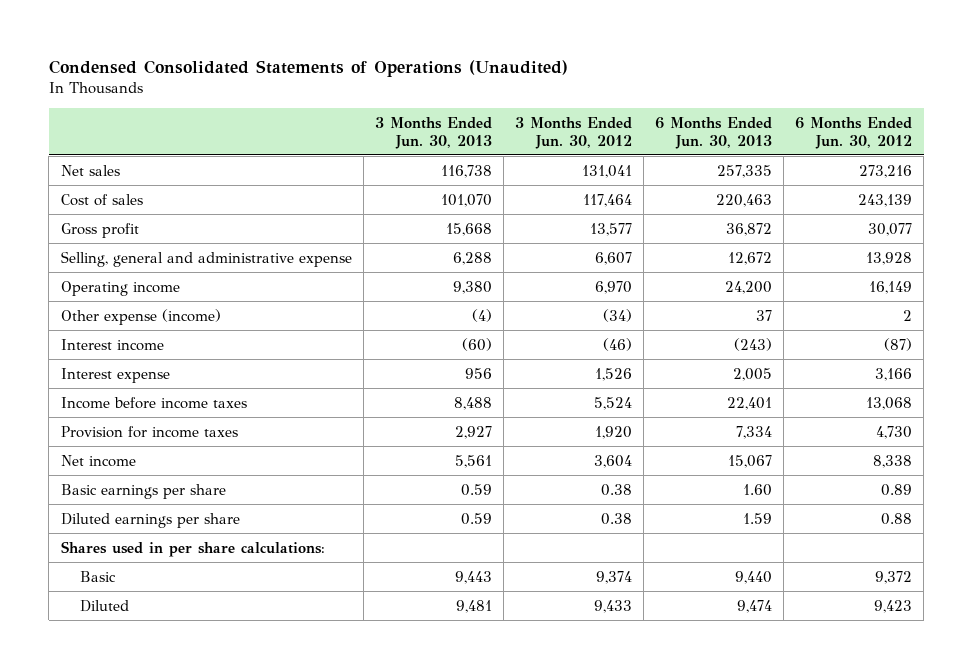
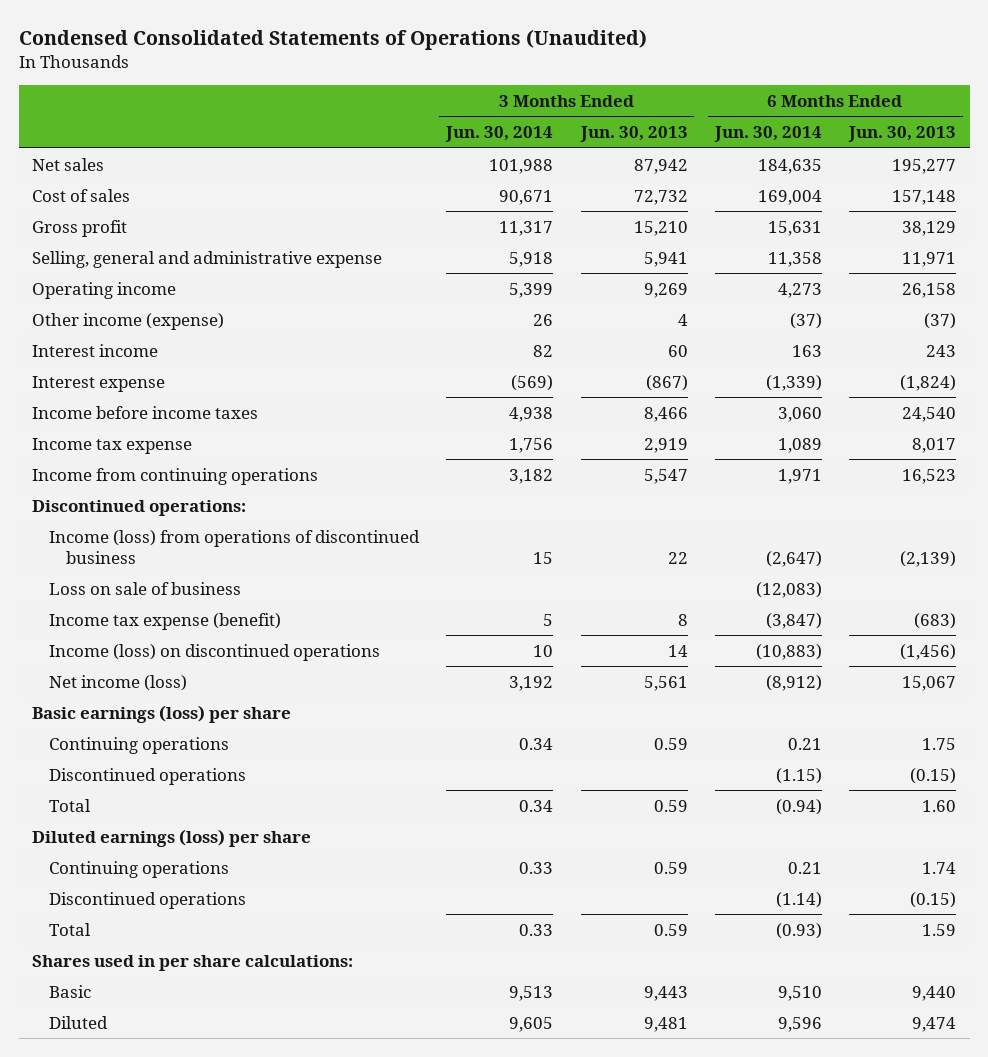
[514,116,632,149] 3 Months Ended Jun. 30, 2012 -> none
[795,116,913,149] 6 Months Ended Jun. 30, 2012 -> none
none -> [445,126,554,143] Jun. 30, 2014
none -> [713,126,822,143] Jun. 30, 2014
[440,164,492,178] 116,738 -> [633,158,688,174] 87,942
[716,164,772,178] 257,335 -> [892,158,957,174] 195,277
[440,193,492,207] 101,070 -> [633,189,688,205] 72,732
[715,193,772,207] 220,463 -> [892,189,957,205] 157,148
[445,222,492,236] 15,668 -> [633,220,688,236] 15,210
[725,222,772,236] 36,872 -> [902,220,957,236] 38,129
[452,251,492,265] 6,288 -> [643,251,688,267] 5,941
[727,251,772,265] 12,672 -> [902,251,957,267] 11,971
[452,280,492,294] 9,380 -> [643,282,688,298] 9,269
[724,280,772,294] 24,200 -> [902,282,957,298] 26,158
[60,308,221,325] Other expense (income) -> [32,312,225,330] Other income (expense)
[471,308,492,322] (4) -> [677,313,688,326] 4
[755,309,772,321] 37 -> [924,312,957,329] (37)
[461,337,492,351] (60) -> [667,344,688,357] 60
[733,337,772,351] (243) -> [926,344,957,357] 243
[464,367,492,379] 956 -> [645,374,688,391] (867)
[732,367,772,381] 2,005 -> [900,374,957,391] (1,824)
[453,396,492,410] 8,488 -> [643,406,688,422] 8,466
[726,396,772,410] 22,401 -> [902,406,957,422] 24,540
[60,425,238,438] Provision for income taxes -> [32,437,193,454] Income tax expense
[454,425,492,439] 2,927 -> [643,437,688,453] 2,919
[735,425,772,439] 7,334 -> [912,437,957,453] 8,017
none -> [32,467,319,485] Income from continuing operations
none -> [32,499,247,516] Discontinued operations:
none -> [49,529,421,564] Income (loss) from operations of discontinued business
none -> [49,581,242,595] Loss on sale of business
none -> [49,612,282,630] Income tax expense (benefit)
none -> [49,643,381,661] Income (loss) on discontinued operations
[60,454,136,467] Net income -> [49,674,188,691] Net income (loss)
none -> [32,704,292,723] Basic earnings (loss) per share
none -> [49,736,230,754] Continuing operations
none -> [49,767,247,785] Discontinued operations
[60,483,226,499] Basic earnings per share -> [49,798,92,812] Total
none -> [32,828,312,847] Diluted earnings (loss) per share
none -> [49,860,230,878] Continuing operations
none -> [49,891,247,909] Discontinued operations
[60,512,240,528] Diluted earnings per share -> [49,922,92,936] Total

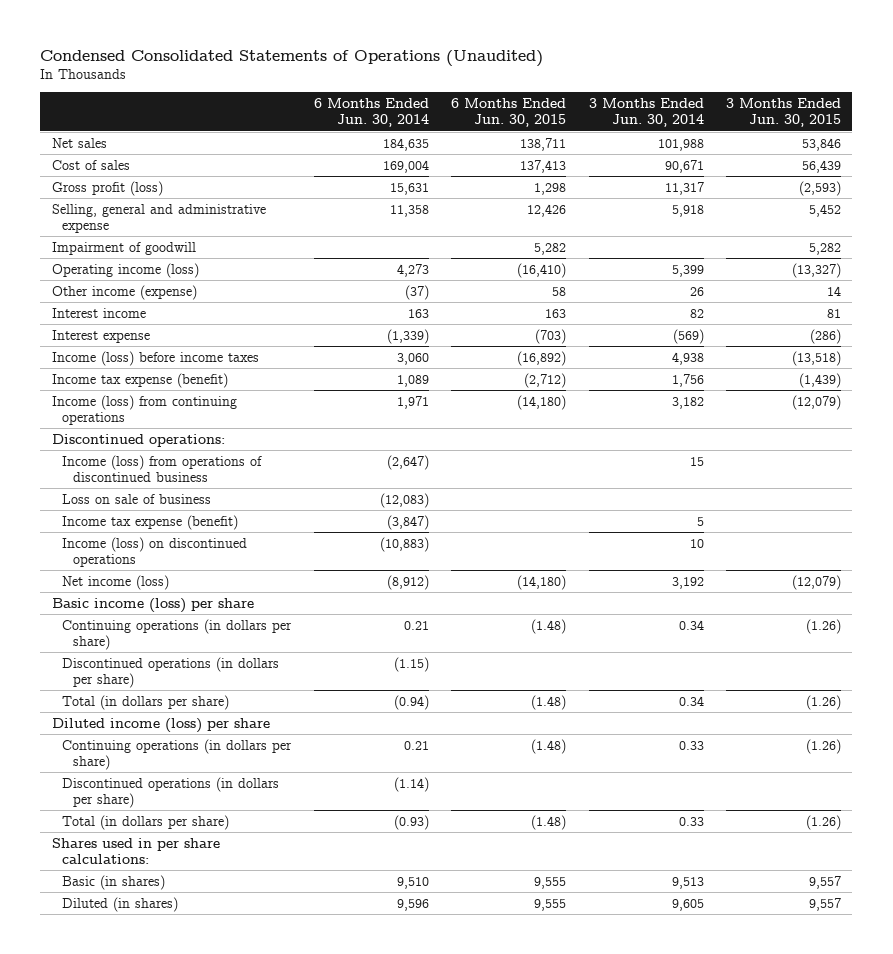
[579,126,688,143] Jun. 30, 2013 -> none
[848,126,957,143] Jun. 30, 2013 -> none
none -> [451,97,567,128] 6 Months Ended Jun. 30, 2015
none -> [725,97,841,128] 3 Months Ended Jun. 30, 2015
[32,219,128,237] Gross profit -> [51,180,163,196] Gross profit (loss)
none -> [51,241,196,255] Impairment of goodwill
[32,281,177,299] Operating income -> [51,262,199,278] Operating income (loss)
[32,405,259,419] Income before income taxes -> [51,350,259,366] Income (loss) before income taxes
[32,437,193,454] Income tax expense -> [51,372,228,388] Income tax expense (benefit)
[32,467,319,485] Income from continuing operations -> [51,394,237,426] Income (loss) from continuing operations
[32,704,292,723] Basic earnings (loss) per share -> [51,597,254,613] Basic income (loss) per share
[49,736,230,754] Continuing operations -> [62,618,293,651] Continuing operations (in dollars per share)
[49,767,247,785] Discontinued operations -> [62,656,280,689] Discontinued operations (in dollars per share)
[49,798,92,812] Total -> [62,694,230,710] Total (in dollars per share)
[32,828,312,847] Diluted earnings (loss) per share -> [51,717,270,733] Diluted income (loss) per share
[49,860,230,878] Continuing operations -> [62,738,293,771] Continuing operations (in dollars per share)
[49,891,247,909] Discontinued operations -> [62,776,280,809] Discontinued operations (in dollars per share)
[49,922,92,936] Total -> [62,814,230,830] Total (in dollars per share)
[49,984,92,998] Basic -> [62,874,166,890] Basic (in shares)
[49,1015,109,1029] Diluted -> [62,896,179,912] Diluted (in shares)

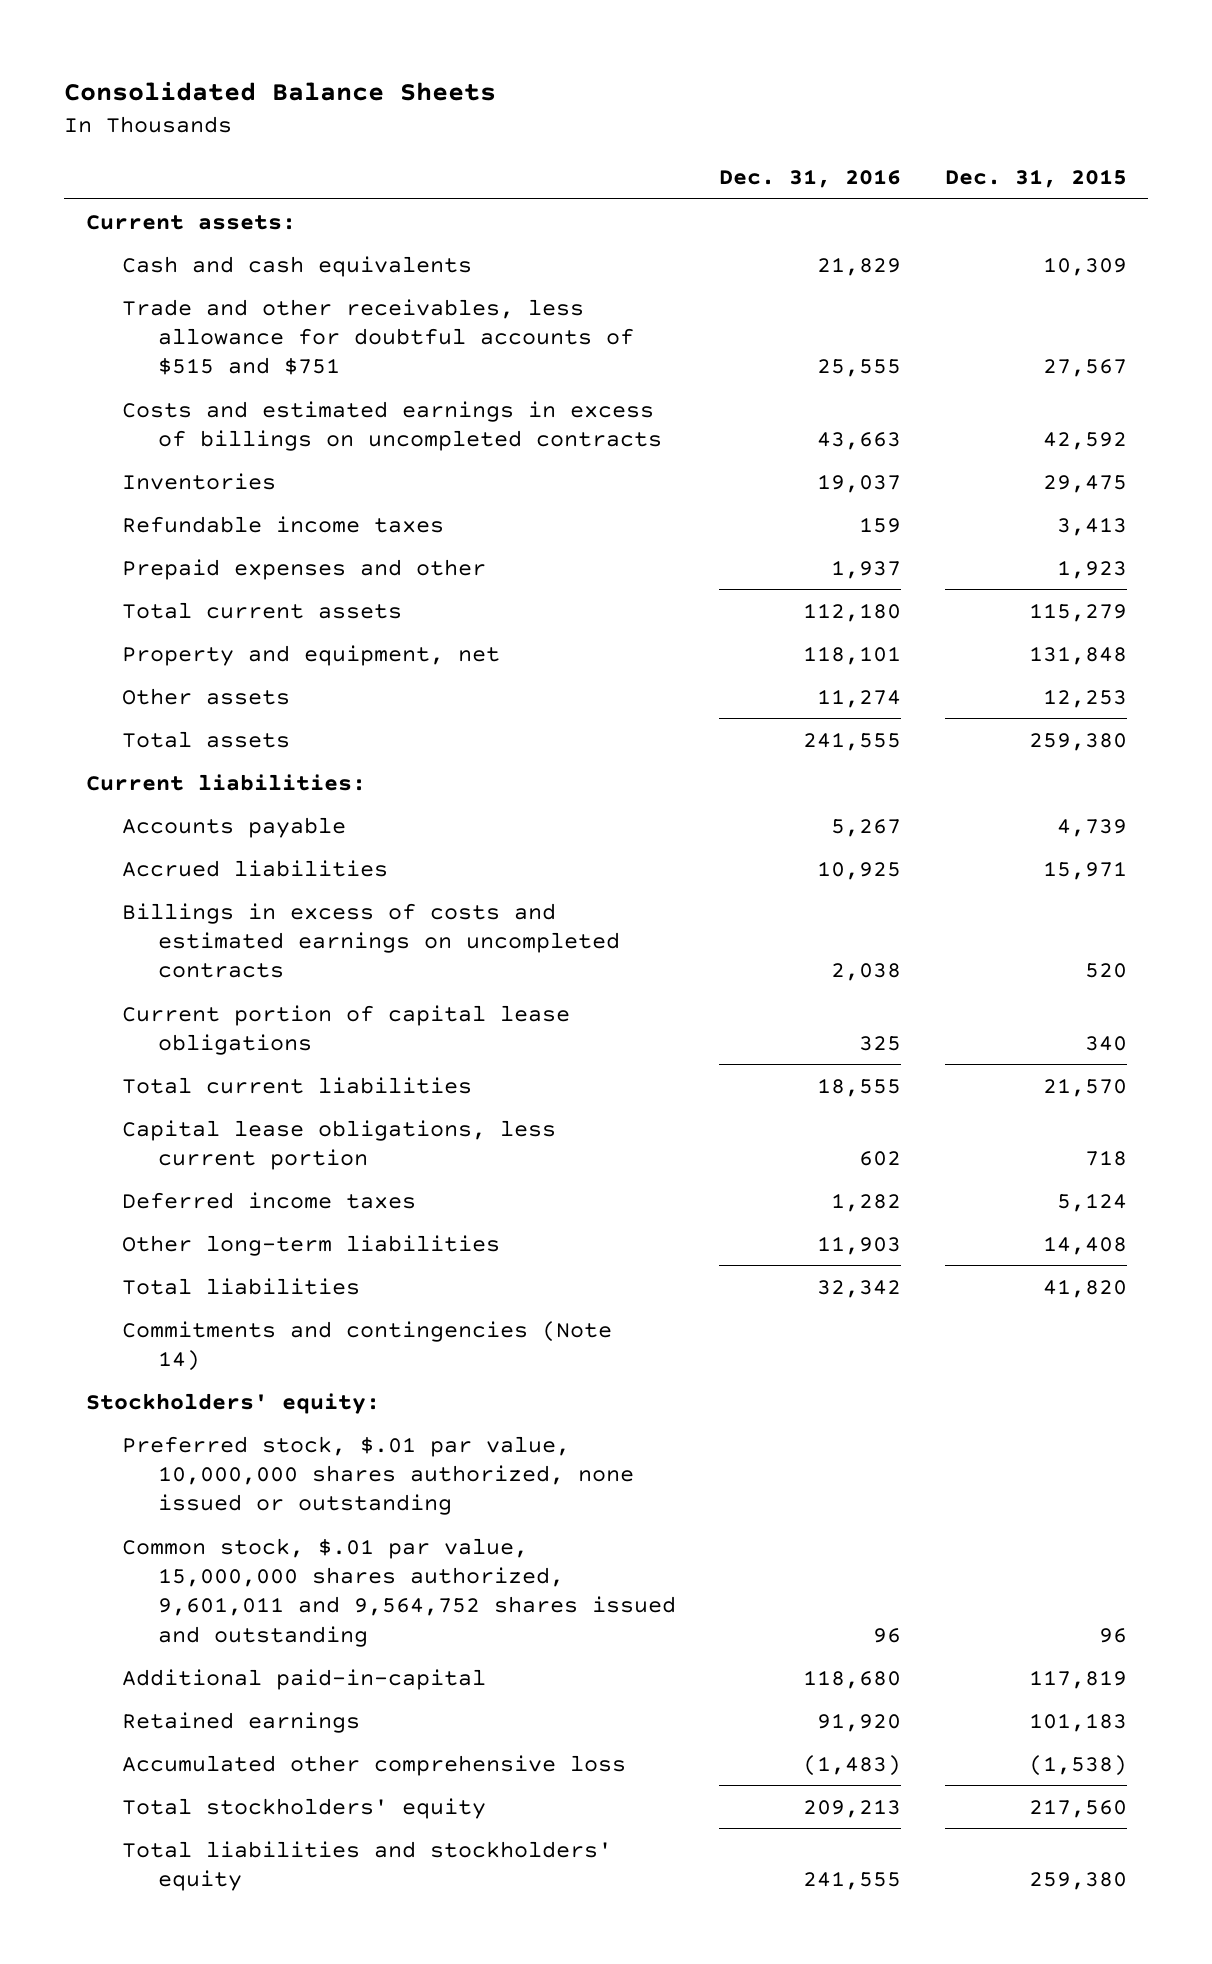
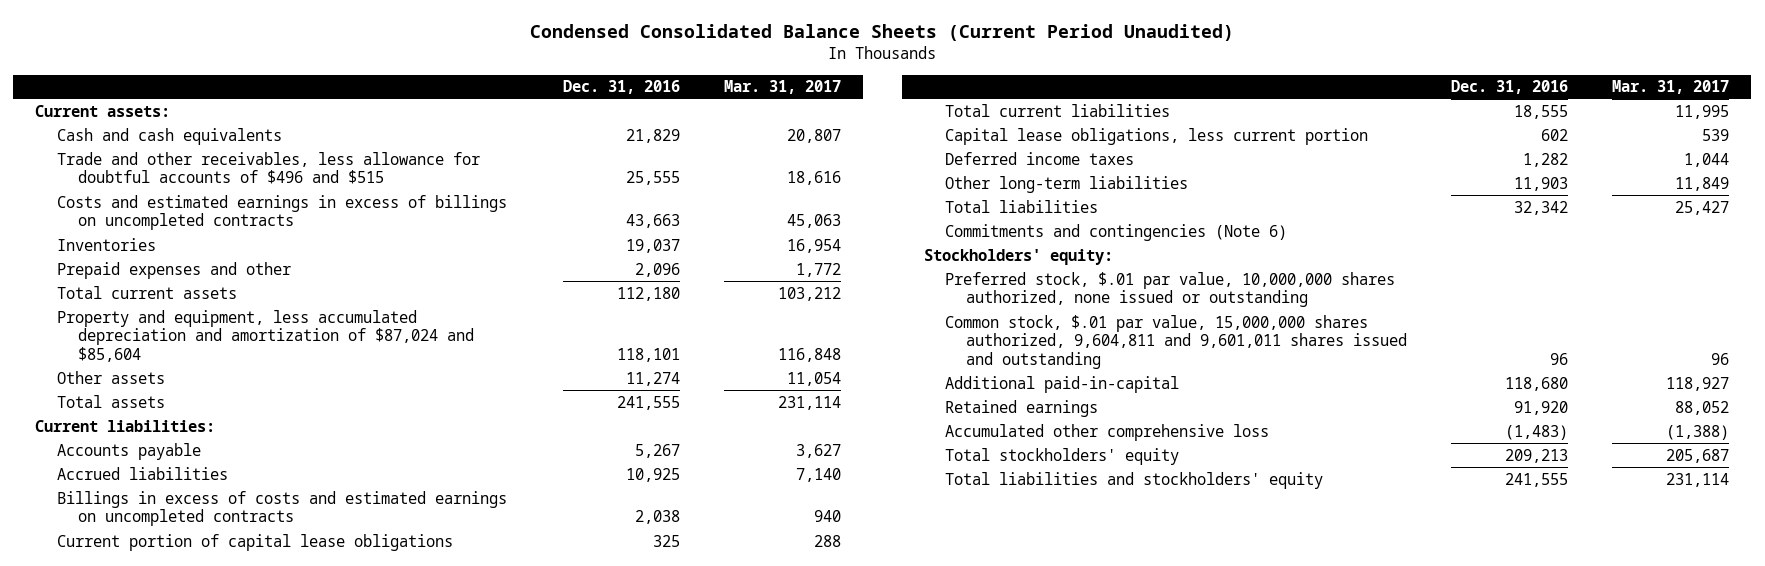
[63,82,496,102] Consolidated Balance Sheets -> [530,23,1235,41] Condensed Consolidated Balance Sheets (Current Period Unaudited)
[944,168,1127,188] Dec. 31, 2015 -> none
none -> [723,80,841,95] Mar. 31, 2017
[121,298,634,376] Trade and other receivables, less allowance for doubtful accounts of $515 and $751 -> [56,151,480,185] Trade and other receivables, less allowance for doubtful accounts of $496 and $515
[121,515,444,533] Refundable income taxes -> none
[831,559,902,579] 1,937 -> [634,262,680,277] 2,096
[121,644,500,666] Property and equipment, net -> [56,309,474,363] Property and equipment, less accumulated depreciation and amortization of $87,024 and $85,604
[121,1320,612,1371] Commitments and contingencies (Note 14) -> [944,223,1287,241] Commitments and contingencies (Note 6)
[121,1537,676,1647] Common stock, $.01 par value, 15,000,000 shares authorized, 9,601,011 and 9,564,752 shares issued and outstanding -> [944,314,1408,370] Common stock, $.01 par value, 15,000,000 shares authorized, 9,604,811 and 9,601,011 shares issued and outstanding

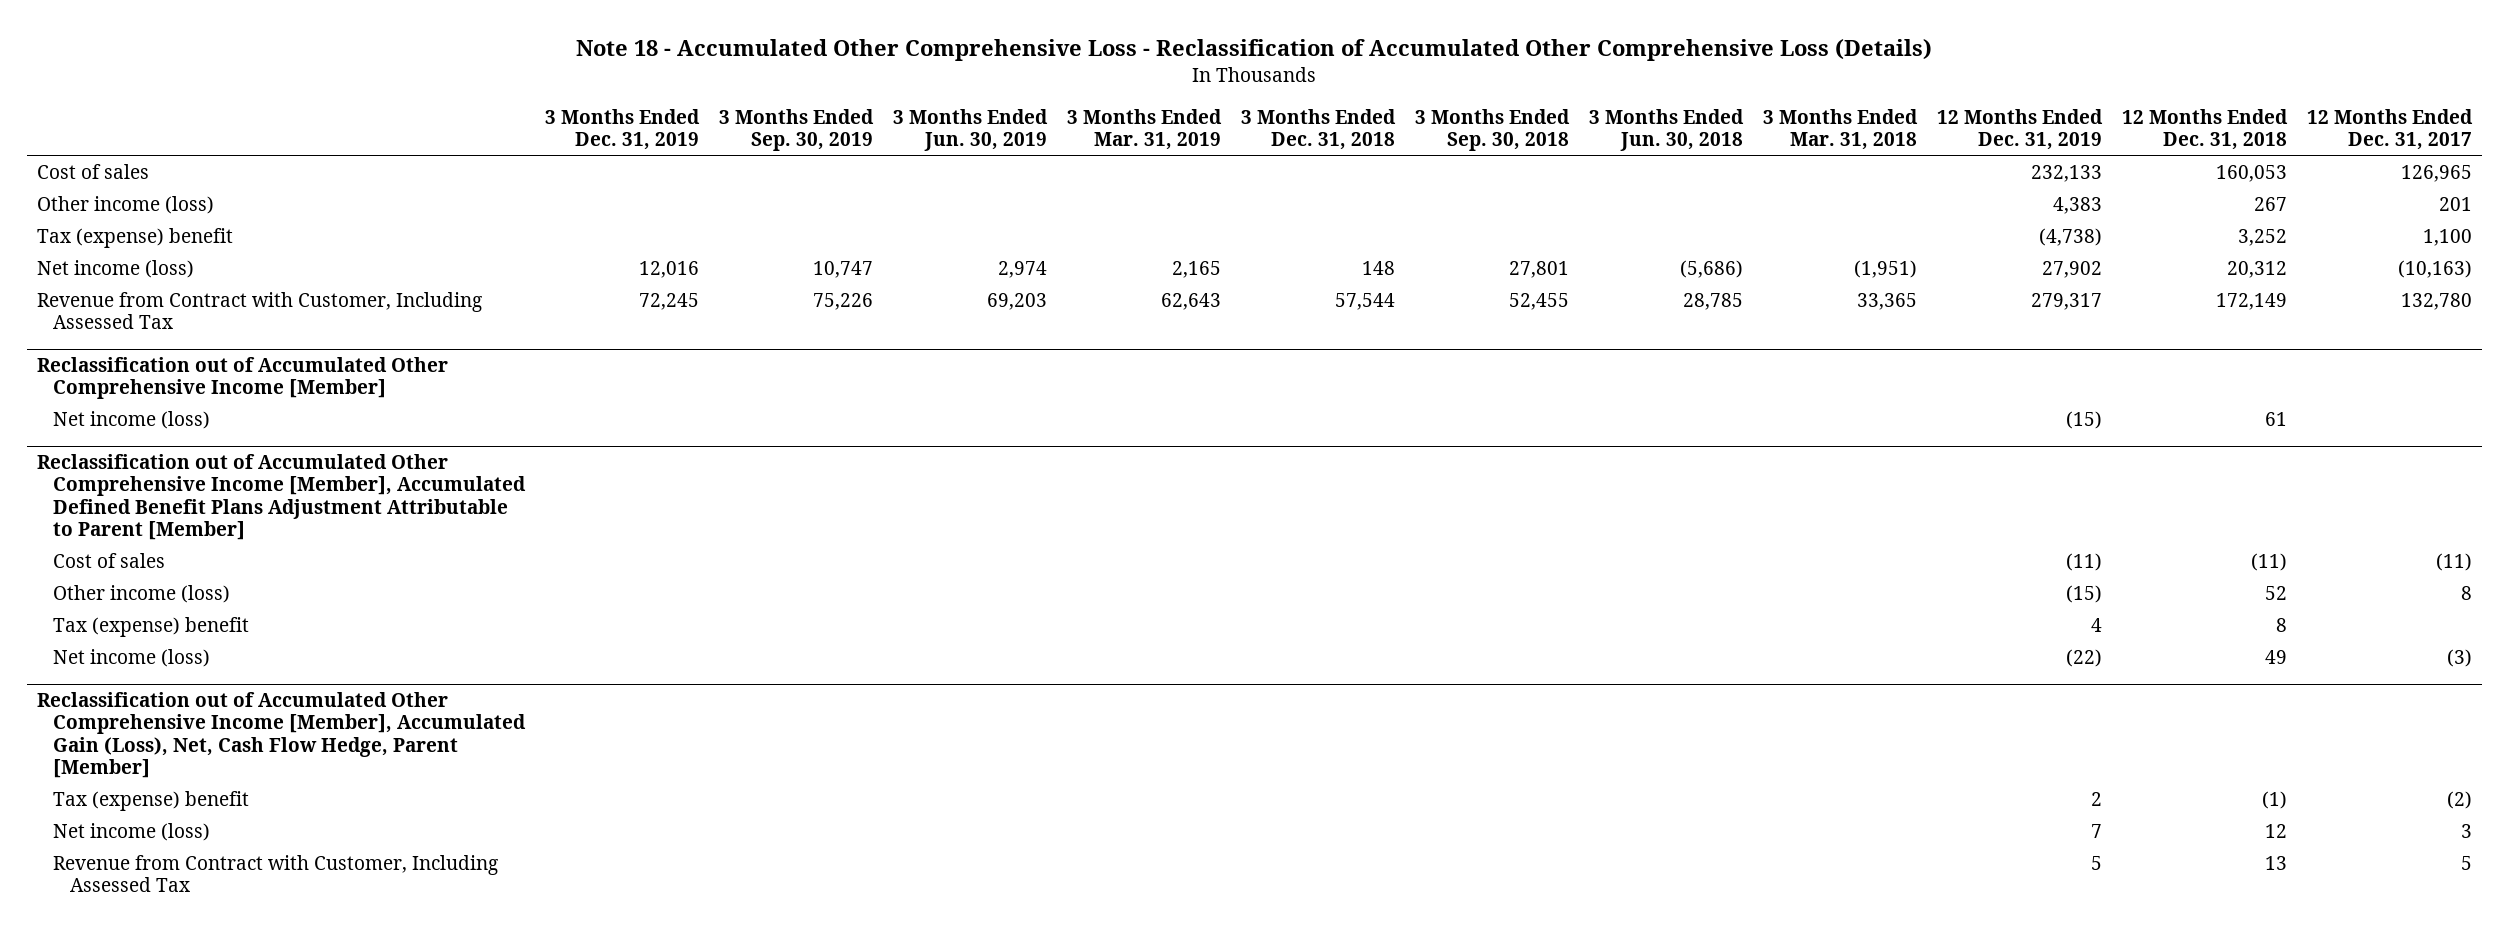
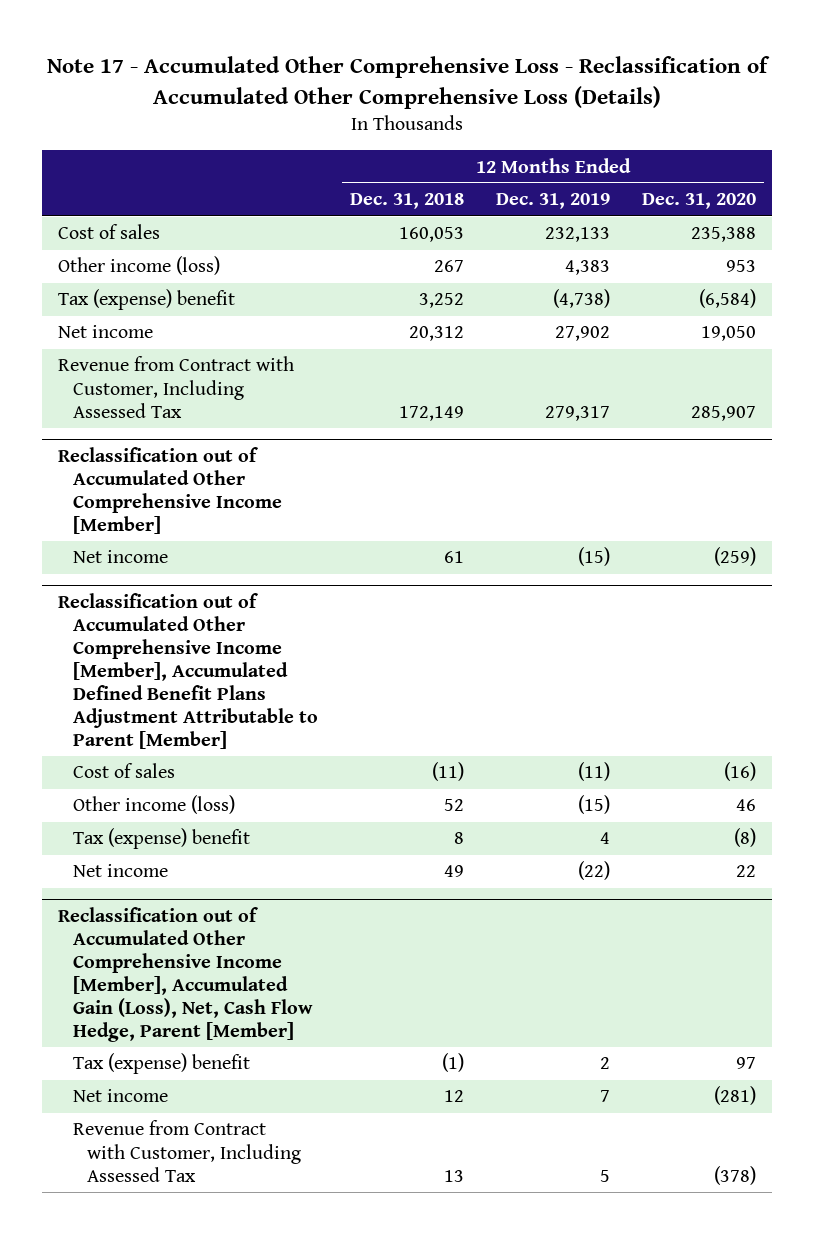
[576,39,1933,62] Note 18 - Accumulated Other Comprehensive Loss - Reclassification of Accumulated Other Comprehensive Loss (Details) -> [47,56,771,109] Note 17 - Accumulated Other Comprehensive Loss - Reclassification of Accumulated Other Comprehensive Loss (Details)
[545,109,701,151] 3 Months Ended Dec. 31, 2019 -> none
[719,109,875,152] 3 Months Ended Sep. 30, 2019 -> none
[893,109,1049,152] 3 Months Ended Jun. 30, 2019 -> none
[1067,109,1223,151] 3 Months Ended Mar. 31, 2019 -> none
[1240,109,1396,151] 3 Months Ended Dec. 31, 2018 -> none
[1414,109,1570,152] 3 Months Ended Sep. 30, 2018 -> none
[1588,109,1744,152] 3 Months Ended Jun. 30, 2018 -> none
[1762,109,1918,151] 3 Months Ended Mar. 31, 2018 -> none
[2306,109,2473,151] 12 Months Ended Dec. 31, 2017 -> none
none -> [641,193,756,210] Dec. 31, 2020
[36,259,194,278] Net income (loss) -> [58,325,154,339] Net income
[53,410,211,429] Net income (loss) -> [72,550,168,564] Net income
[53,648,211,667] Net income (loss) -> [72,864,168,878] Net income
[53,822,211,841] Net income (loss) -> [72,1089,168,1103] Net income

